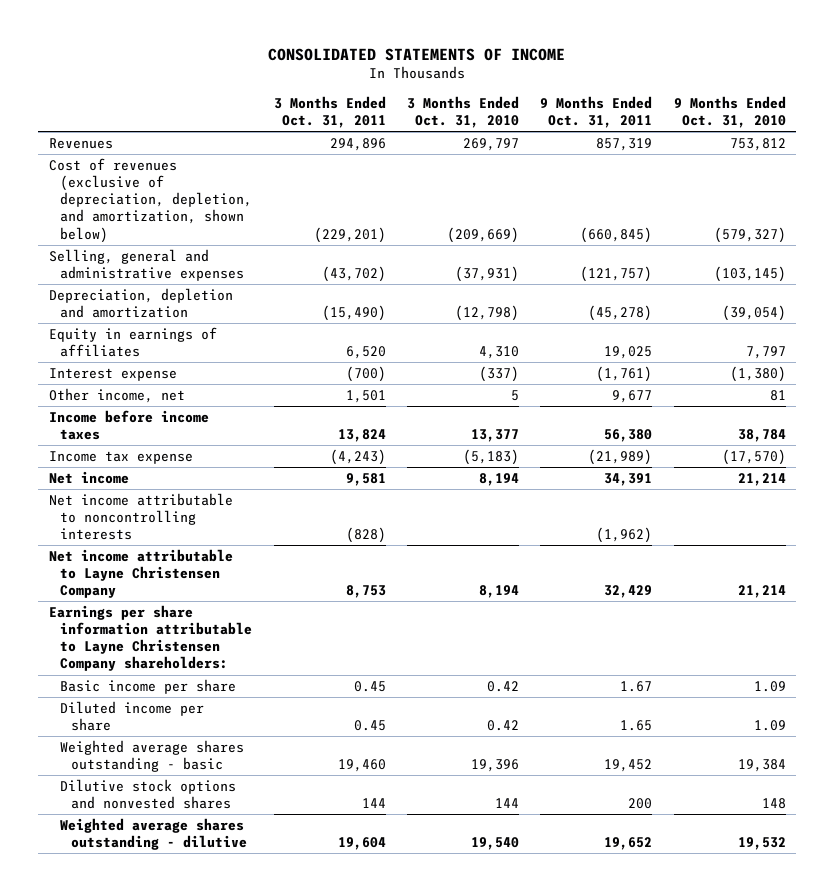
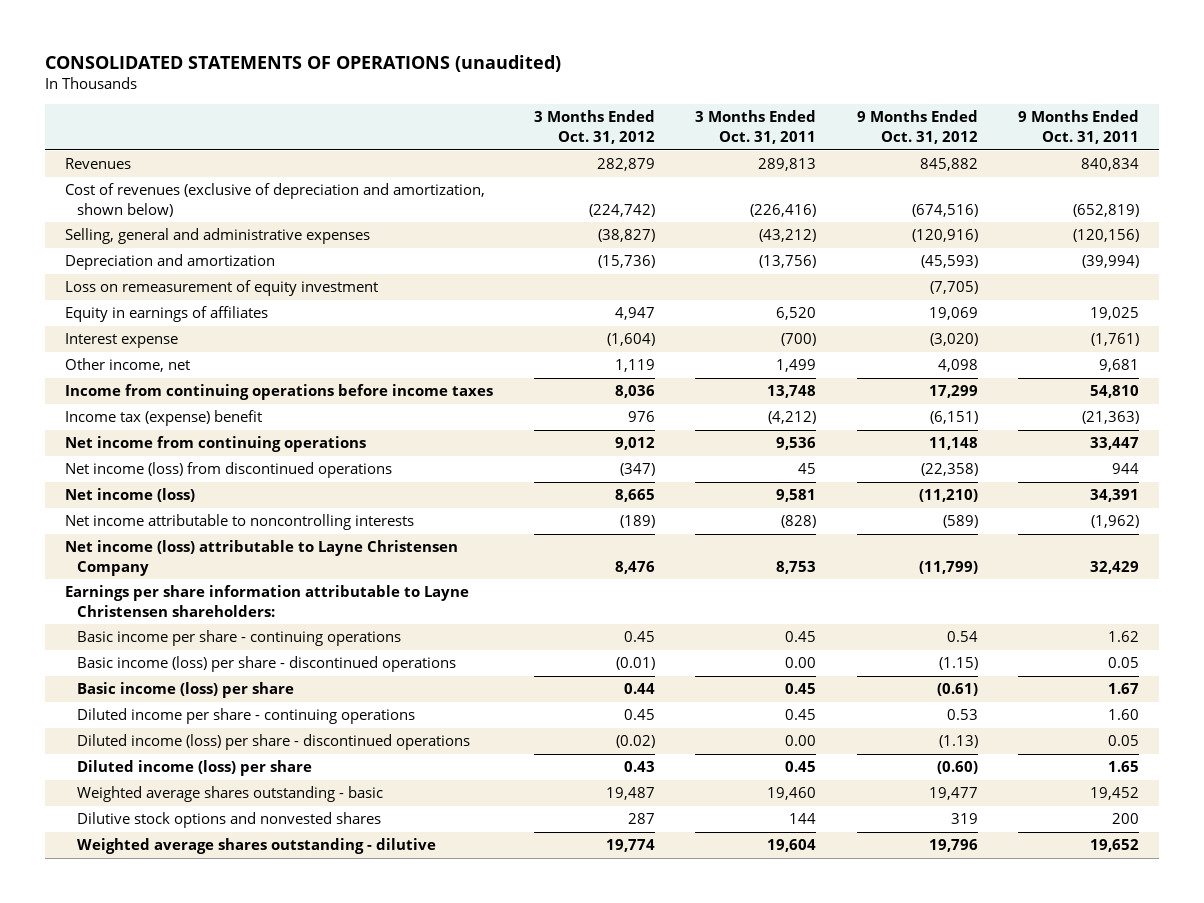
[268,47,566,61] CONSOLIDATED STATEMENTS OF INCOME -> [45,54,562,72] CONSOLIDATED STATEMENTS OF OPERATIONS (unaudited)
[406,96,519,129] 3 Months Ended Oct. 31, 2010 -> none
[673,96,786,129] 9 Months Ended Oct. 31, 2010 -> none
none -> [533,110,655,144] 3 Months Ended Oct. 31, 2012
none -> [856,110,978,144] 9 Months Ended Oct. 31, 2012
[329,137,386,151] 294,896 -> [758,158,817,172] 289,813
[596,137,653,151] 857,319 -> [1080,158,1139,172] 840,834
[48,157,253,243] Cost of revenues (exclusive of depreciation, depletion, and amortization, shown below) -> [65,183,486,217] Cost of revenues (exclusive of depreciation and amortization, shown below)
[313,226,386,243] (229,201) -> [750,203,817,217] (226,416)
[580,226,653,243] (660,845) -> [1072,203,1139,217] (652,819)
[321,266,386,283] (43,702) -> [759,229,817,243] (43,212)
[580,266,653,283] (121,757) -> [1072,229,1139,243] (120,156)
[48,287,233,319] Depreciation, depletion and amortization -> [65,254,276,271] Depreciation and amortization
[321,305,386,322] (15,490) -> [759,255,817,269] (13,756)
[588,305,653,322] (45,278) -> [1081,255,1139,269] (39,994)
none -> [65,280,379,297] Loss on remeasurement of equity investment
[345,389,386,403] 1,501 -> [776,359,817,373] 1,499
[612,389,653,403] 9,677 -> [1098,359,1139,373] 9,681
[48,409,209,441] Income before income taxes -> [65,384,494,401] Income from continuing operations before income taxes
[337,429,386,443] 13,824 -> [767,385,817,399] 13,748
[604,429,653,443] 56,380 -> [1089,385,1139,399] 54,810
[48,450,193,464] Income tax expense -> [65,410,263,427] Income tax (expense) benefit
[329,448,386,465] (4,243) -> [768,411,817,425] (4,212)
[588,448,653,465] (21,989) -> [1081,411,1139,425] (21,363)
none -> [65,436,367,453] Net income from continuing operations
none -> [65,462,393,479] Net income (loss) from discontinued operations
[48,470,129,484] Net income -> [65,488,196,503] Net income (loss)
[48,548,233,599] Net income attributable to Layne Christensen Company -> [65,540,459,576] Net income (loss) attributable to Layne Christensen Company
[48,604,253,672] Earnings per share information attributable to Layne Christensen Company shareholders: -> [65,585,470,617] Earnings per share information attributable to Layne Christensen shareholders:
none -> [77,630,402,647] Basic income per share - continuing operations
none -> [77,656,457,673] Basic income (loss) per share - discontinued operations
[60,678,237,694] Basic income per share -> [77,682,295,699] Basic income (loss) per share
none -> [77,708,416,725] Diluted income per share - continuing operations
none -> [77,734,471,751] Diluted income (loss) per share - discontinued operations
[60,700,205,732] Diluted income per share -> [77,760,313,777] Diluted income (loss) per share

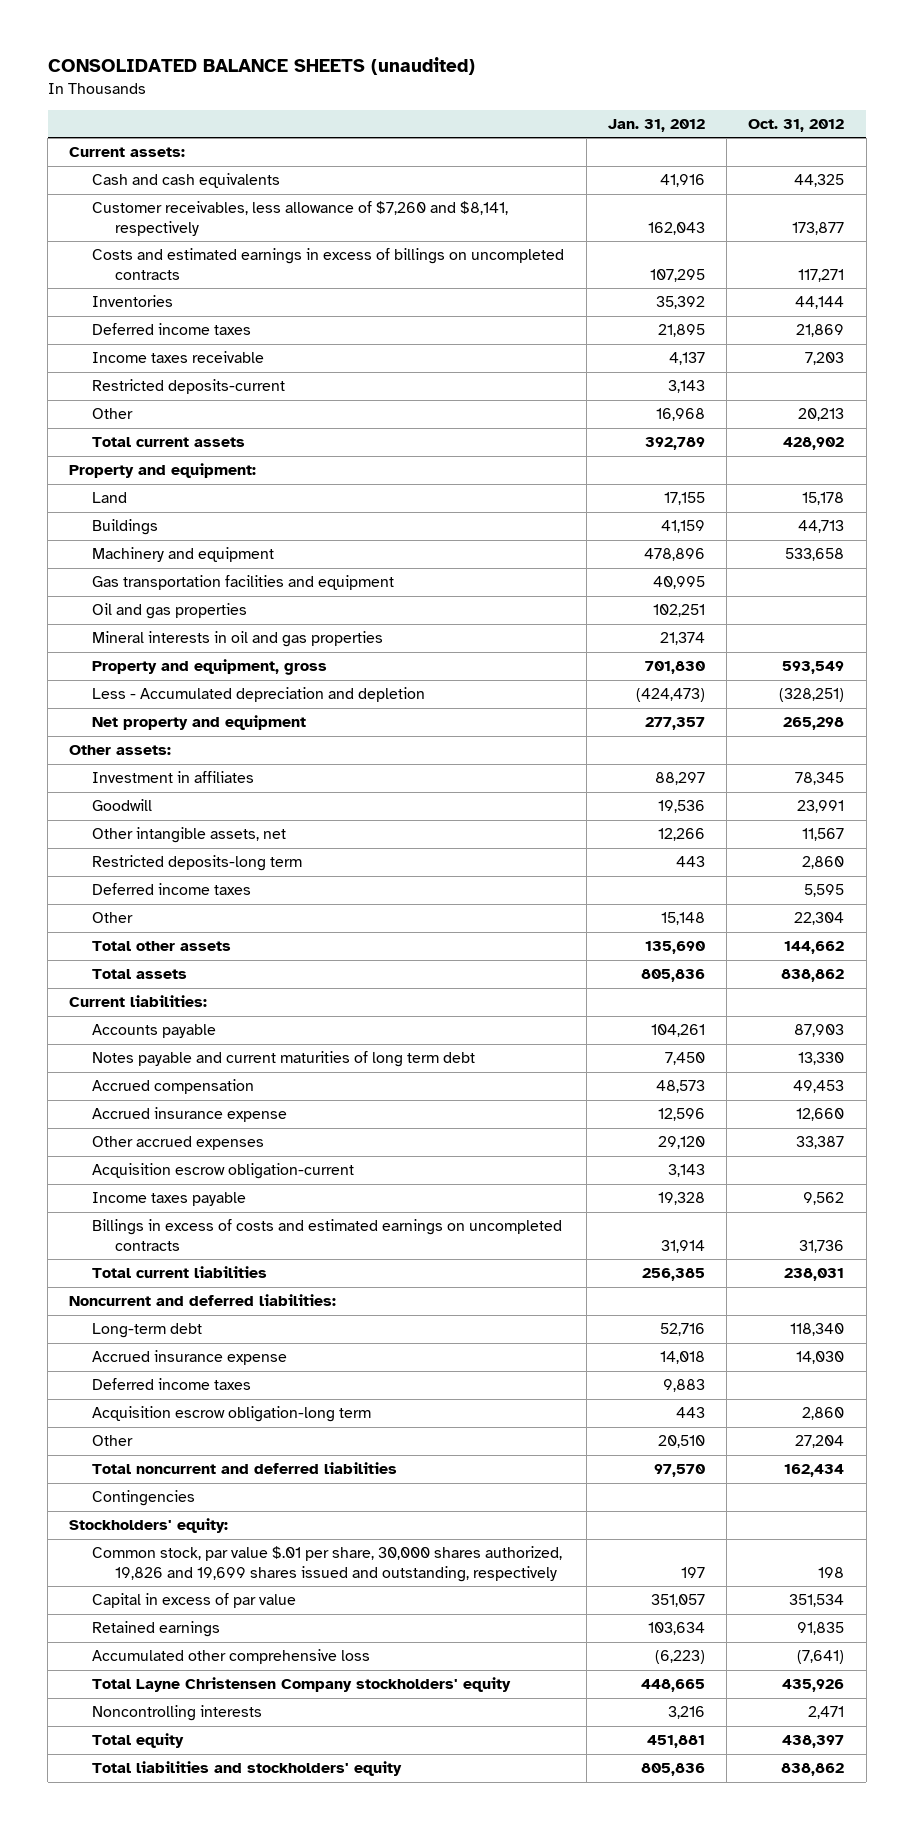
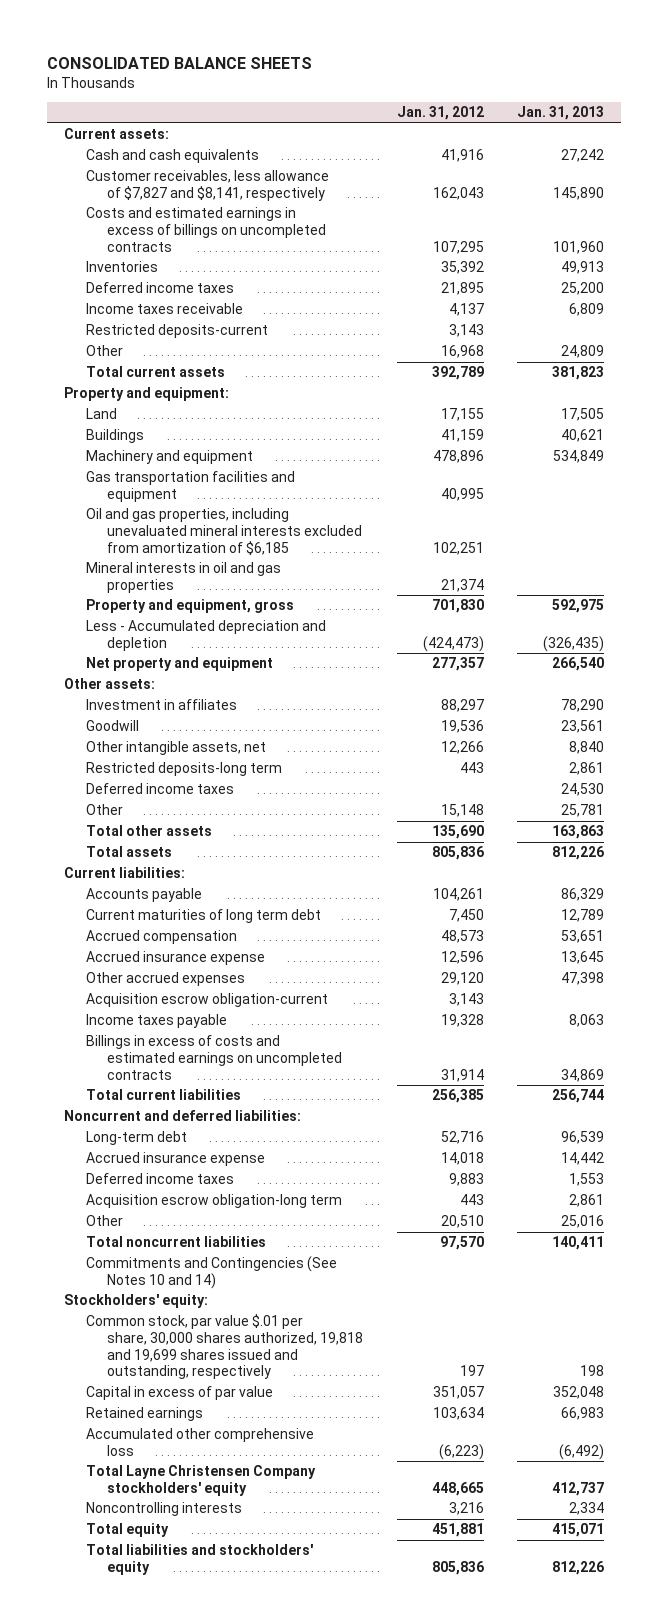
[47,57,475,76] CONSOLIDATED BALANCE SHEETS (unaudited) -> [46,56,312,69] CONSOLIDATED BALANCE SHEETS
[748,119,845,133] Oct. 31, 2012 -> none
none -> [517,106,605,121] Jan. 31, 2013
[92,201,509,236] Customer receivables, less allowance of $7,260 and $8,141, respectively -> [85,170,329,202] Customer receivables, less allowance of $7,827 and $8,141, respectively
[92,603,248,620] Oil and gas properties -> [85,508,363,555] Oil and gas properties, including unevaluated mineral interests excluded from amortization of $6,185
[92,1051,476,1068] Notes payable and current maturities of long term debt -> [85,909,321,924] Current maturities of long term debt
[92,1462,398,1475] Total noncurrent and deferred liabilities -> [85,1236,266,1248] Total noncurrent liabilities
[92,1490,196,1507] Contingencies -> [85,1256,337,1290] Commitments and Contingencies (See Notes 10 and 14)
[92,1546,563,1582] Common stock, par value $.01 per share, 30,000 shares authorized, 19,826 and 19,699 shares issued and outstanding, respectively -> [85,1314,364,1380] Common stock, par value $.01 per share, 30,000 shares authorized, 19,818 and 19,699 shares issued and outstanding, respectively

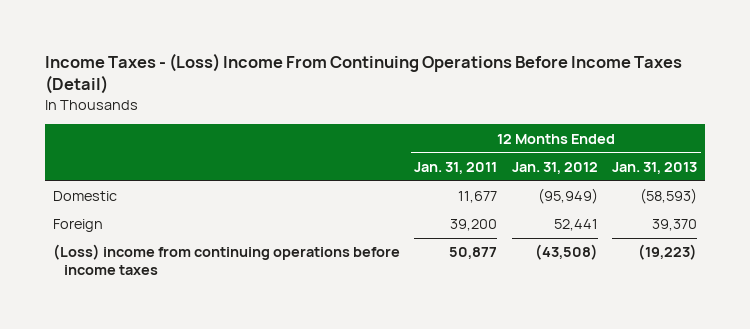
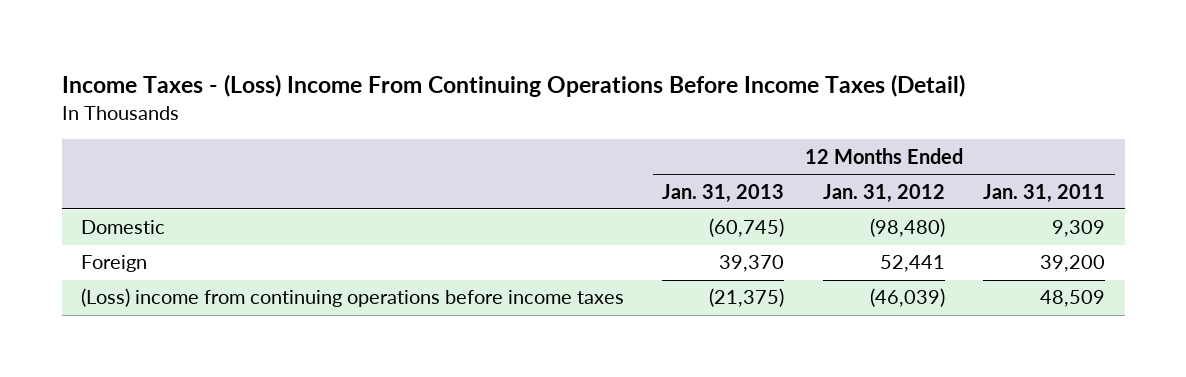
[458,191,498,204] 11,677 -> [1052,220,1106,238] 9,309
[537,188,598,205] (95,949) -> [869,218,945,238] (98,480)
[640,188,698,205] (58,593) -> [709,218,785,238] (60,745)
[449,247,498,260] 50,877 -> [1040,290,1106,308] 48,509
[534,244,598,261] (43,508) -> [869,288,945,308] (46,039)
[638,244,698,261] (19,223) -> [709,288,785,308] (21,375)

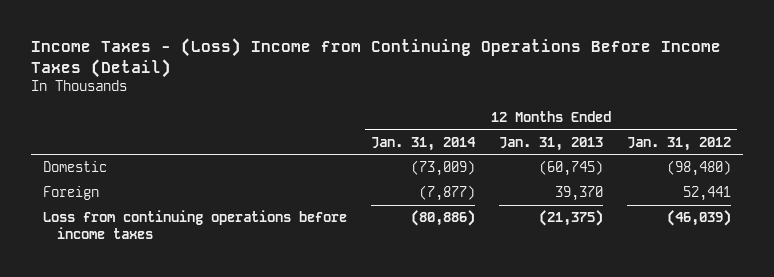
[61,73,965,97] Income Taxes - (Loss) Income From Continuing Operations Before Income Taxes (Detail) -> [30,38,721,79] Income Taxes - (Loss) Income from Continuing Operations Before Income Taxes (Detail)
[983,183,1106,203] Jan. 31, 2011 -> none
none -> [370,136,476,151] Jan. 31, 2014
[81,288,625,308] (Loss) income from continuing operations before income taxes -> [42,210,347,239] Loss from continuing operations before income taxes

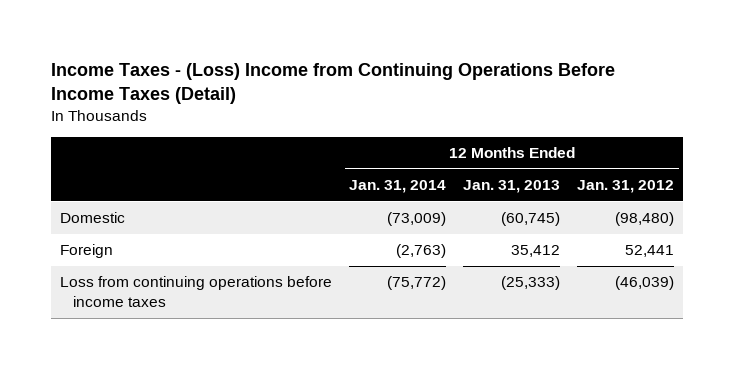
[418,185,475,202] (7,877) -> [396,244,447,259] (2,763)
[555,186,604,202] 39,370 -> [511,245,561,258] 35,412
[410,210,475,227] (80,886) -> [387,276,447,291] (75,772)
[539,210,604,227] (21,375) -> [501,276,561,291] (25,333)

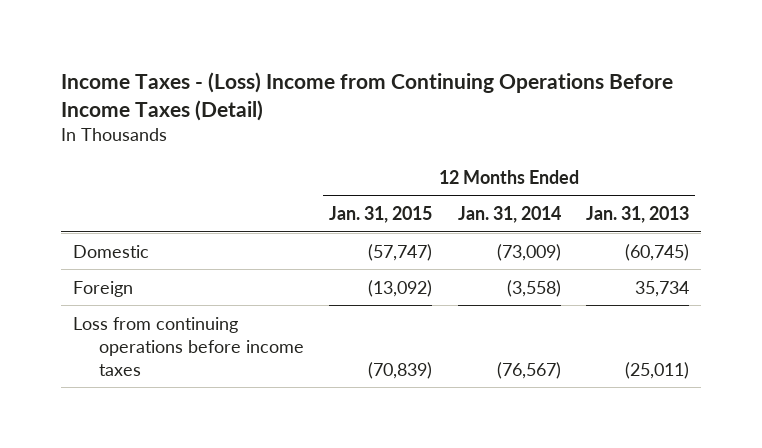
[577,180,675,194] Jan. 31, 2012 -> none
none -> [329,206,433,224] Jan. 31, 2015
[396,244,447,259] (2,763) -> [506,279,561,297] (3,558)
[511,245,561,258] 35,412 -> [634,280,689,297] 35,734
[387,276,447,291] (75,772) -> [496,361,561,379] (76,567)
[501,276,561,291] (25,333) -> [624,361,689,379] (25,011)

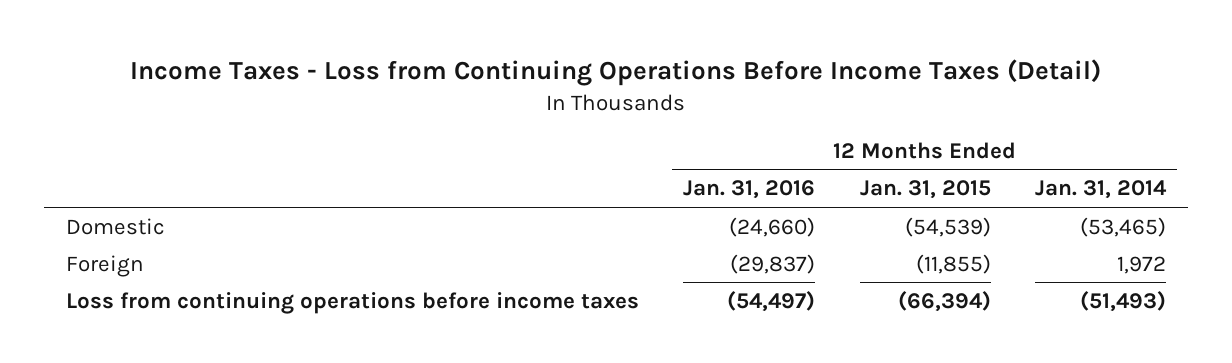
[60,71,673,121] Income Taxes - (Loss) Income from Continuing Operations Before Income Taxes (Detail) -> [130,59,1102,87] Income Taxes - Loss from Continuing Operations Before Income Taxes (Detail)
[585,206,689,224] Jan. 31, 2013 -> none
none -> [683,180,816,200] Jan. 31, 2016
[368,243,433,261] (57,747) -> [904,216,991,237] (54,539)
[496,243,561,261] (73,009) -> [1080,216,1167,237] (53,465)
[368,279,433,297] (13,092) -> [915,253,991,274] (11,855)
[506,279,561,297] (3,558) -> [1117,255,1167,274] 1,972
[368,361,433,379] (70,839) -> [897,290,991,312] (66,394)
[496,361,561,379] (76,567) -> [1080,290,1167,312] (51,493)

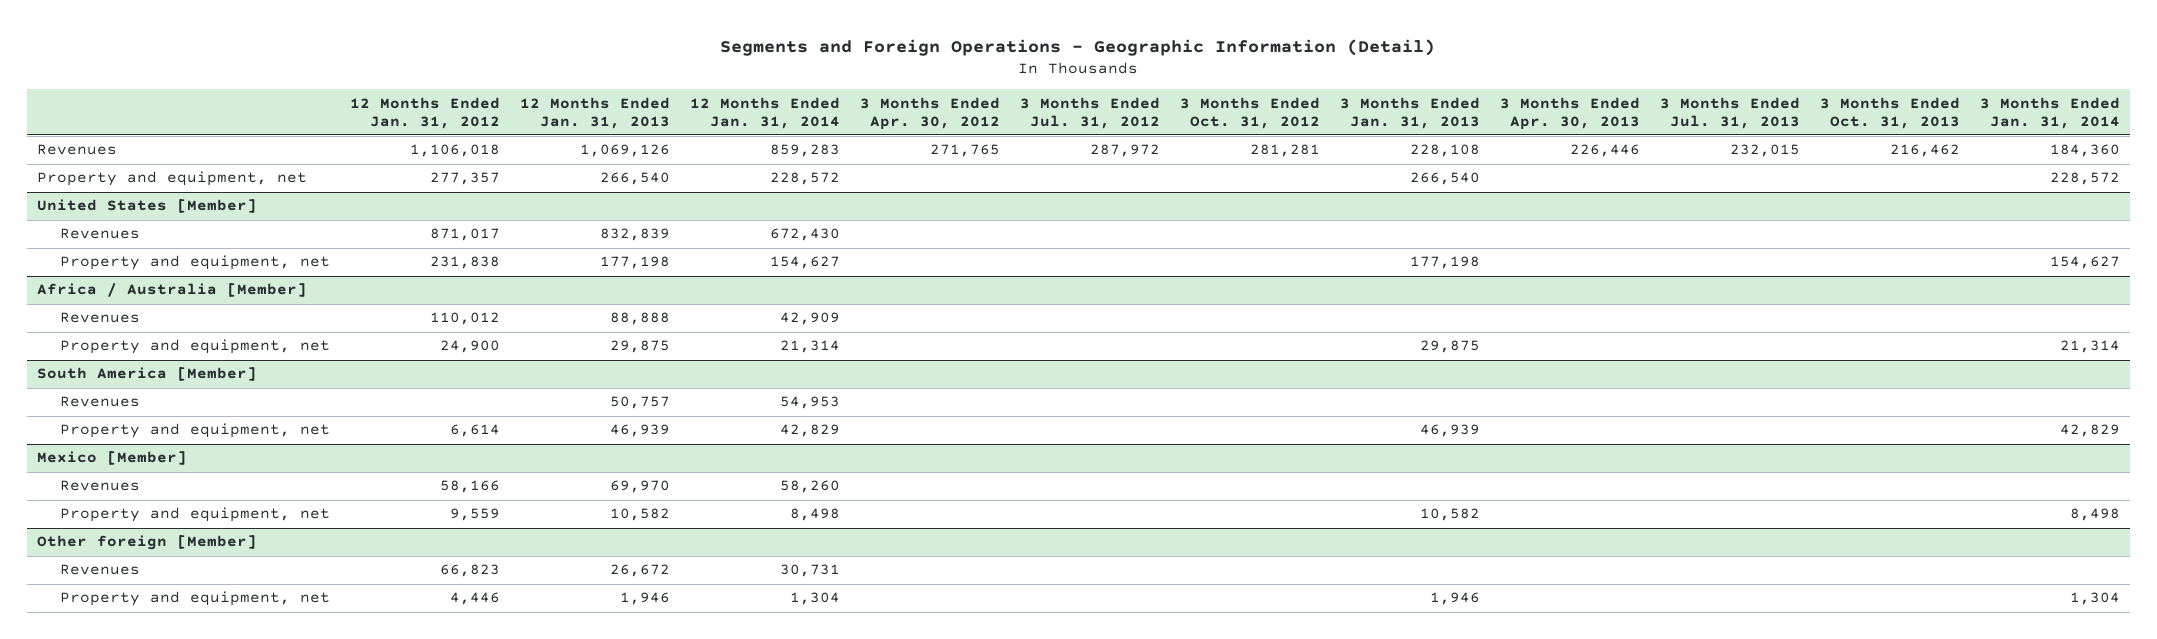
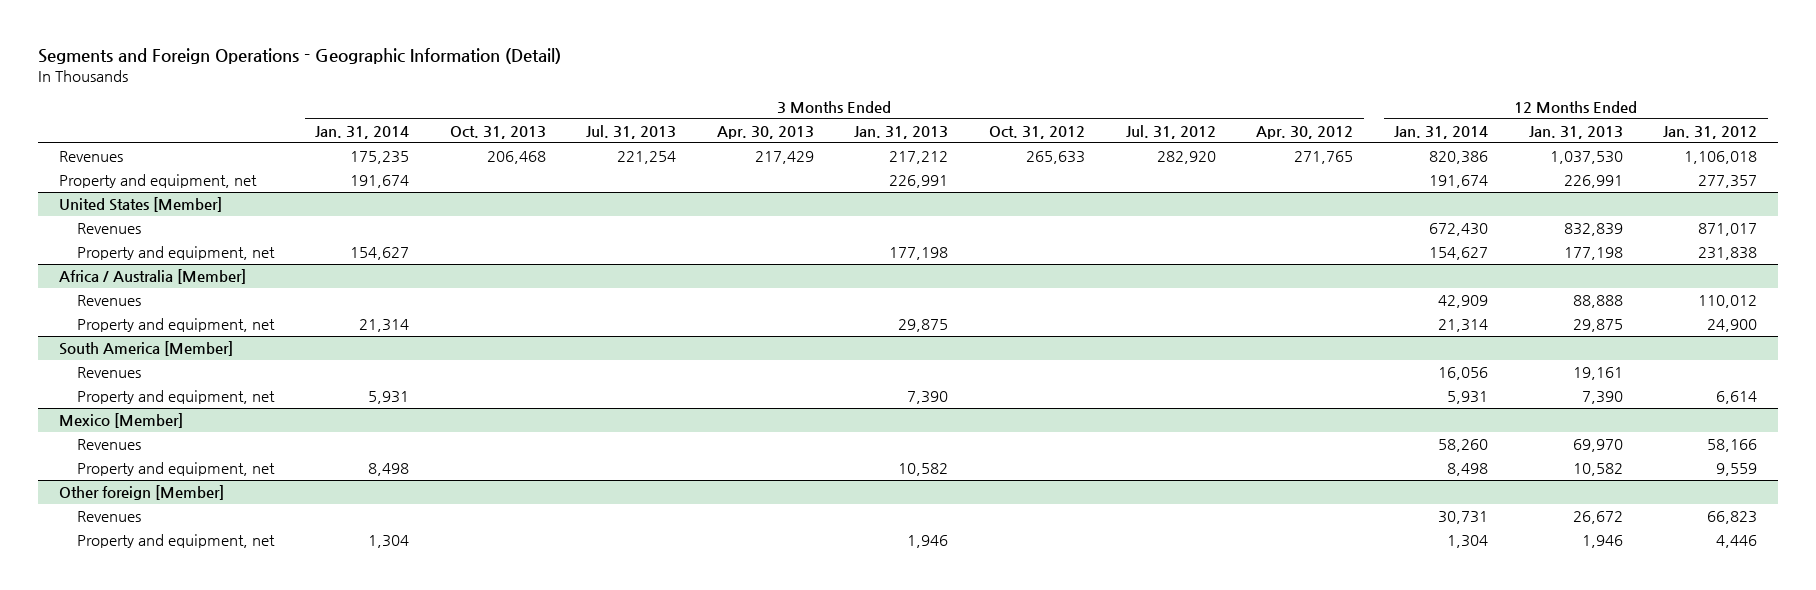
[579,144,670,158] 1,069,126 -> [1549,151,1623,165] 1,037,530
[769,144,840,158] 859,283 -> [1429,151,1489,165] 820,386
[1089,144,1160,158] 287,972 -> [1156,151,1216,165] 282,920
[1249,144,1320,158] 281,281 -> [1026,151,1086,165] 265,633
[1409,144,1480,158] 228,108 -> [889,151,949,165] 217,212
[1569,144,1640,158] 226,446 -> [754,151,814,165] 217,429
[1729,144,1800,158] 232,015 -> [617,151,677,165] 221,254
[1889,144,1960,158] 216,462 -> [486,151,546,165] 206,468
[2049,144,2120,158] 184,360 -> [349,151,409,165] 175,235
[599,172,670,186] 266,540 -> [1563,175,1623,189] 226,991
[769,172,840,186] 228,572 -> [1429,175,1489,189] 191,674
[1409,172,1480,186] 266,540 -> [889,175,949,189] 226,991
[2049,172,2120,186] 228,572 -> [349,175,409,189] 191,674
[609,396,670,410] 50,757 -> [1572,367,1623,381] 19,161
[779,396,840,410] 54,953 -> [1438,367,1489,381] 16,056
[609,424,670,438] 46,939 -> [1581,391,1623,405] 7,390
[779,424,840,438] 42,829 -> [1447,391,1489,405] 5,931
[1419,424,1480,438] 46,939 -> [907,391,949,405] 7,390
[2059,424,2120,438] 42,829 -> [367,391,409,405] 5,931

